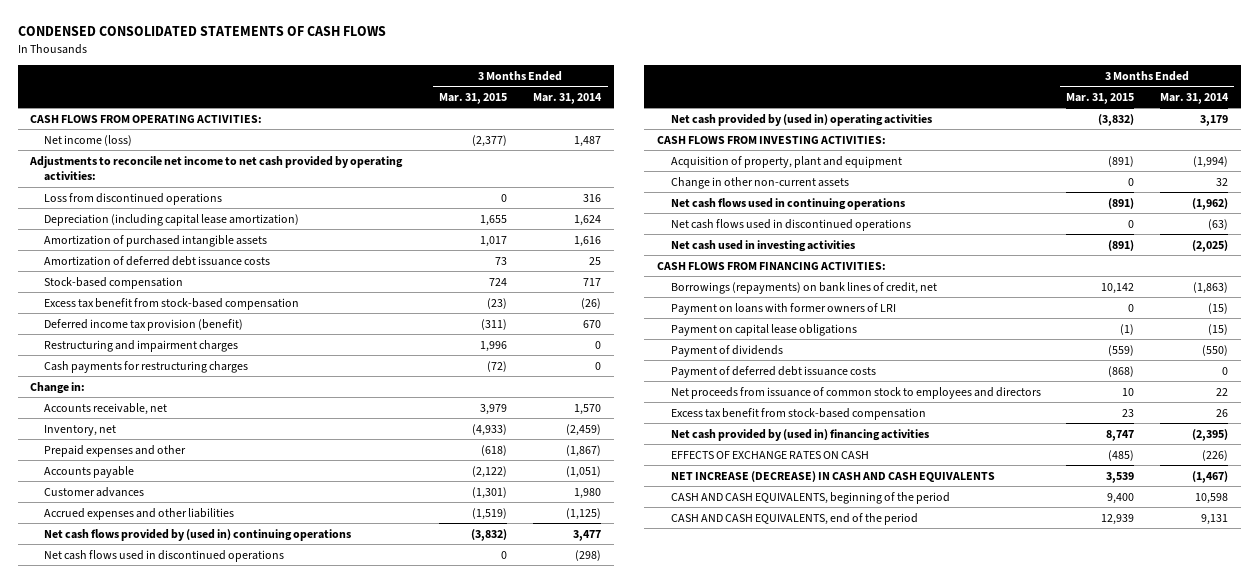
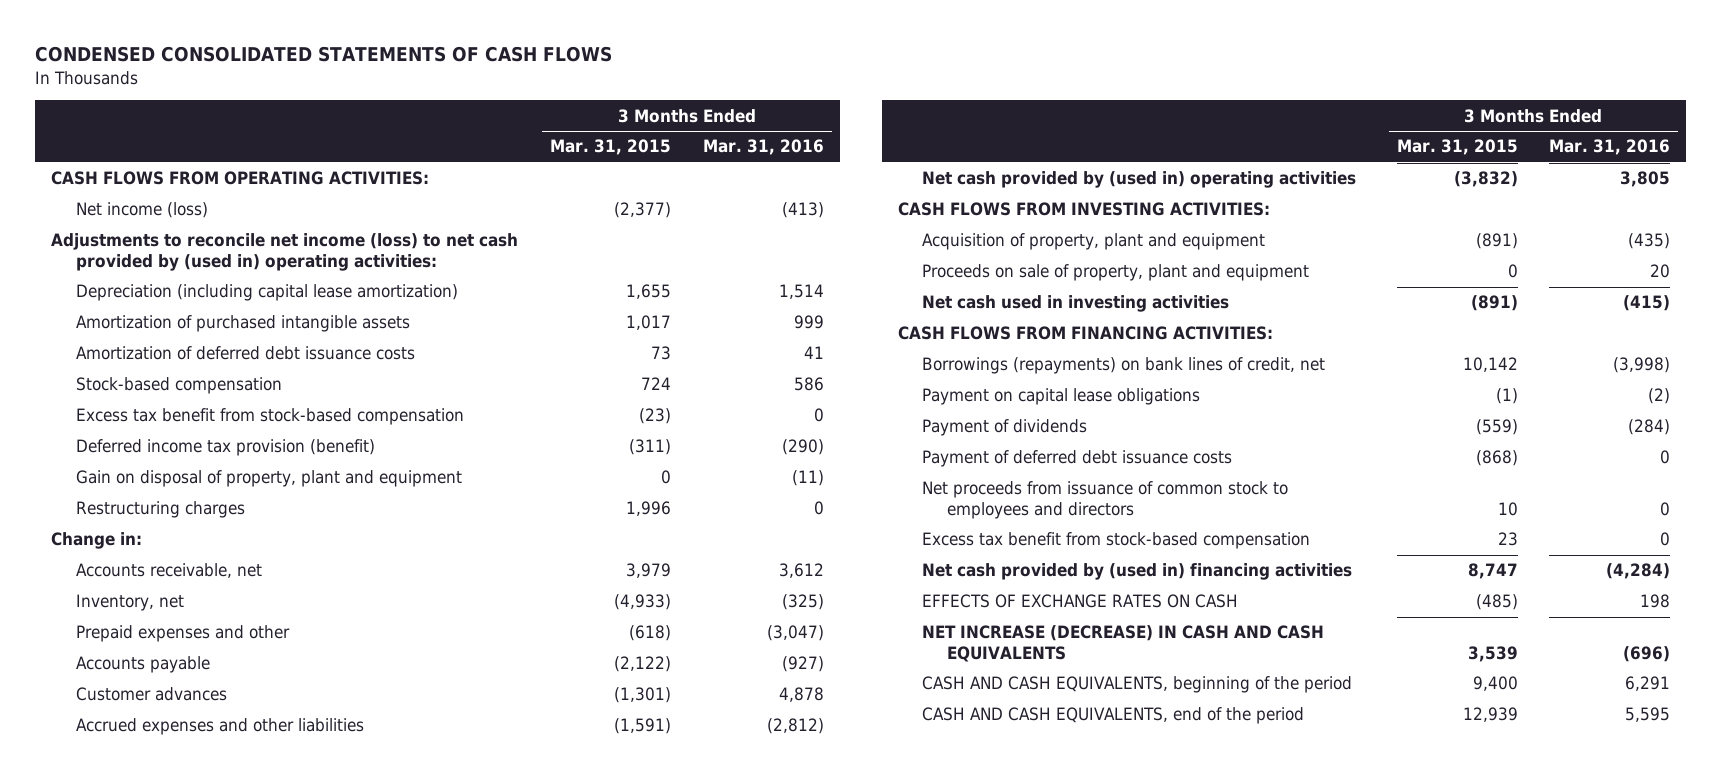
[533,92,603,104] Mar. 31, 2014 -> none
none -> [703,139,825,156] Mar. 31, 2016
[43,192,222,205] Loss from discontinued operations -> none
[29,155,404,182] Adjustments to reconcile net income to net cash provided by operating activities: -> [51,233,519,271] Adjustments to reconcile net income (loss) to net cash provided by (used in) operating activities:
[43,360,248,373] Cash payments for restructuring charges -> none
none -> [76,470,463,488] Gain on disposal of property, plant and equipment
[43,339,238,352] Restructuring and impairment charges -> [76,501,246,519] Restructuring charges
[43,528,351,541] Net cash flows provided by (used in) continuing operations -> none
[43,549,284,562] Net cash flows used in discontinued operations -> none
[472,507,508,520] (1,519) -> [614,718,672,735] (1,591)
[670,176,849,189] Change in other non-current assets -> none
[670,197,905,210] Net cash flows used in continuing operations -> none
[670,218,911,231] Net cash flows used in discontinued operations -> none
none -> [922,264,1310,282] Proceeds on sale of property, plant and equipment
[670,302,896,315] Payment on loans with former owners of LRI -> none

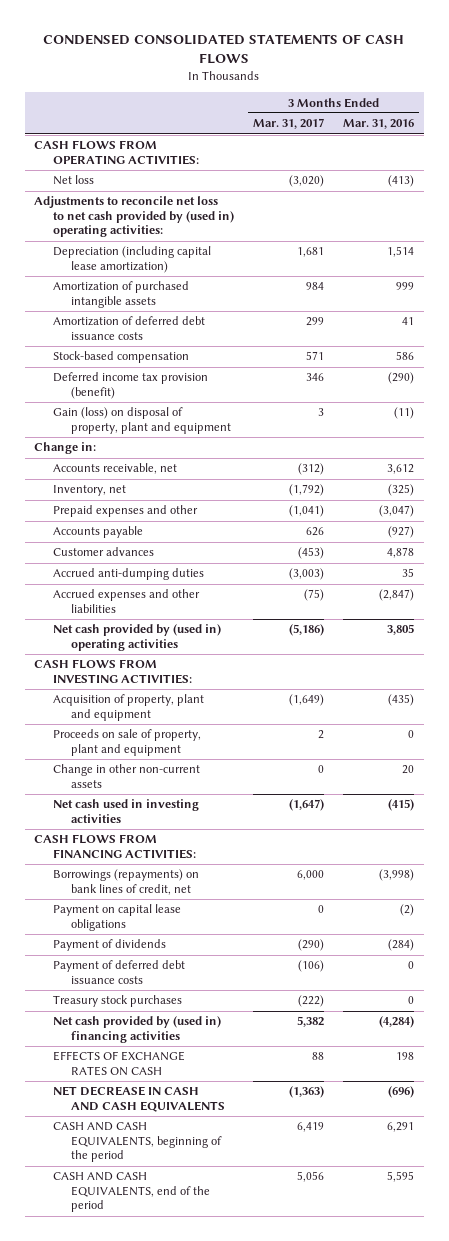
[550,139,672,156] Mar. 31, 2015 -> none
none -> [252,118,324,130] Mar. 31, 2017
[76,202,209,219] Net income (loss) -> [52,175,94,186] Net loss
[51,233,519,271] Adjustments to reconcile net income (loss) to net cash provided by (used in) operating activities: -> [34,196,234,238] Adjustments to reconcile net loss to net cash provided by (used in) operating activities:
[76,408,465,426] Excess tax benefit from stock-based compensation -> none
[76,501,246,519] Restructuring charges -> none
[76,470,463,488] Gain on disposal of property, plant and equipment -> [52,407,231,434] Gain (loss) on disposal of property, plant and equipment
none -> [52,568,204,581] Accrued anti-dumping duties
[767,718,825,735] (2,812) -> [379,589,415,602] (2,847)
[1650,264,1671,279] 20 -> [408,730,415,739] 0
none -> [52,764,200,788] Change in other non-current assets
[922,481,1289,519] Net proceeds from issuance of common stock to employees and directors -> none
[922,532,1311,550] Excess tax benefit from stock-based compensation -> none
none -> [52,995,182,1008] Treasury stock purchases
[922,625,1325,662] NET INCREASE (DECREASE) IN CASH AND CASH EQUIVALENTS -> [52,1086,225,1112] NET DECREASE IN CASH AND CASH EQUIVALENTS

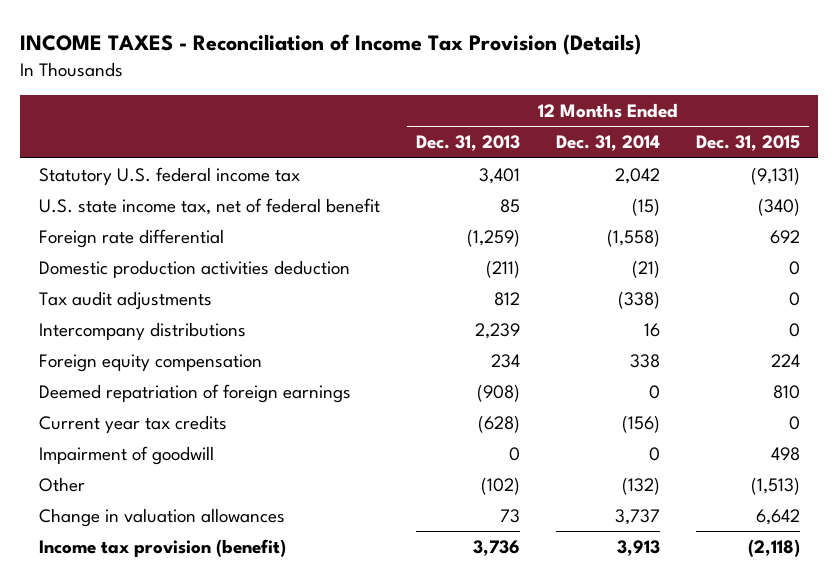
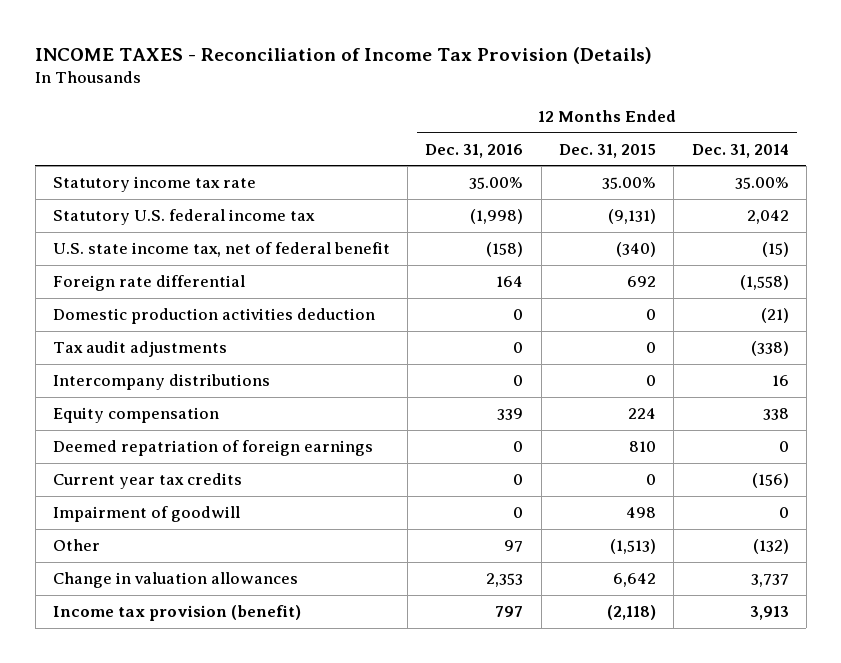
[415,135,520,152] Dec. 31, 2013 -> none
none -> [425,143,524,158] Dec. 31, 2016
none -> [52,176,256,193] Statutory income tax rate
[38,353,262,372] Foreign equity compensation -> [52,407,219,424] Equity compensation

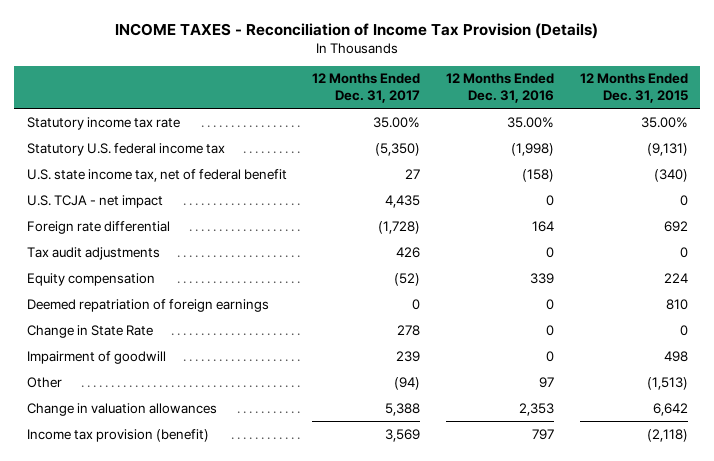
[691,143,789,158] Dec. 31, 2014 -> none
none -> [312,73,421,103] 12 Months Ended Dec. 31, 2017
none -> [26,194,163,208] U.S. TCJA - net impact
[52,308,375,325] Domestic production activities deduction -> none
[52,374,270,391] Intercompany distributions -> none
[52,473,242,490] Current year tax credits -> none
none -> [26,324,153,338] Change in State Rate

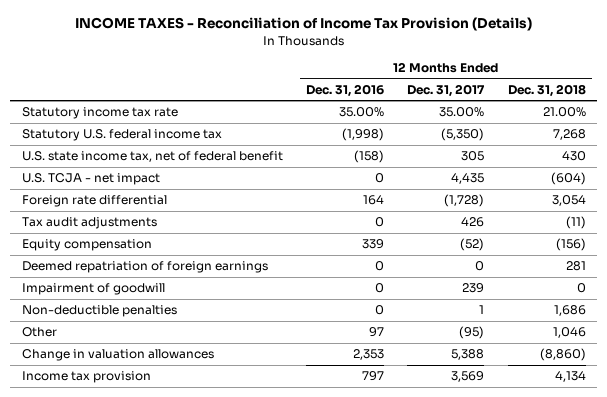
[579,73,688,103] 12 Months Ended Dec. 31, 2015 -> none
none -> [507,83,586,97] Dec. 31, 2018
[405,168,421,179] 27 -> [461,151,485,162] 305
[26,324,153,338] Change in State Rate -> none
none -> [21,305,177,318] Non-deductible penalties
[394,376,421,390] (94) -> [459,326,485,340] (95)
[26,428,209,442] Income tax provision (benefit) -> [21,371,151,384] Income tax provision

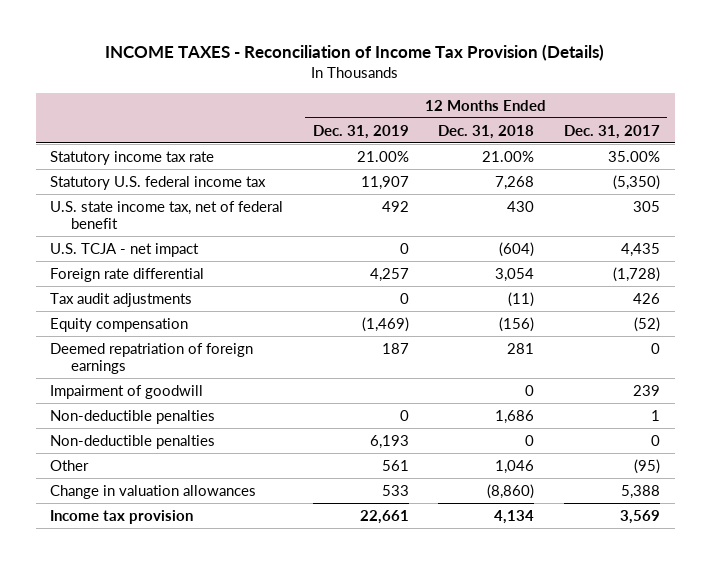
[305,83,384,97] Dec. 31, 2016 -> none
none -> [312,124,409,139] Dec. 31, 2019
none -> [50,434,216,449] Non-deductible penalties

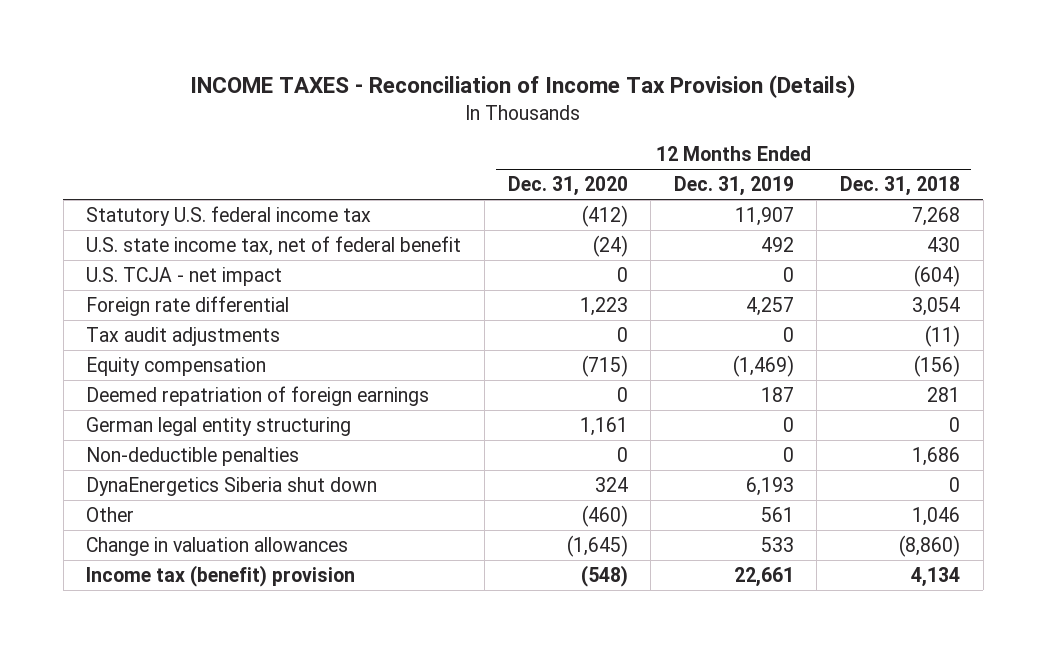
[563,124,660,139] Dec. 31, 2017 -> none
none -> [507,176,628,197] Dec. 31, 2020
[50,150,215,165] Statutory income tax rate -> none
[50,384,204,399] Impairment of goodwill -> none
none -> [86,416,352,436] German legal entity structuring
[50,434,216,449] Non-deductible penalties -> [86,476,378,496] DynaEnergetics Siberia shut down
[50,509,194,524] Income tax provision -> [86,564,356,587] Income tax (benefit) provision

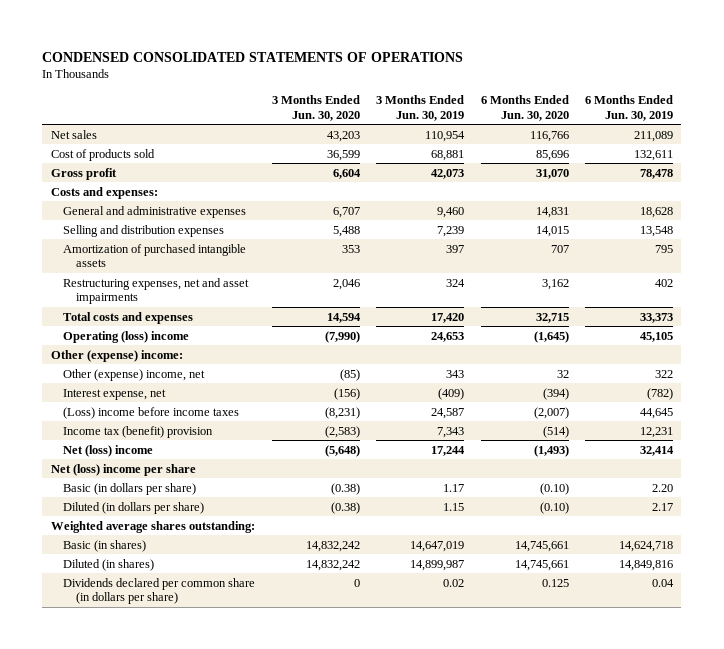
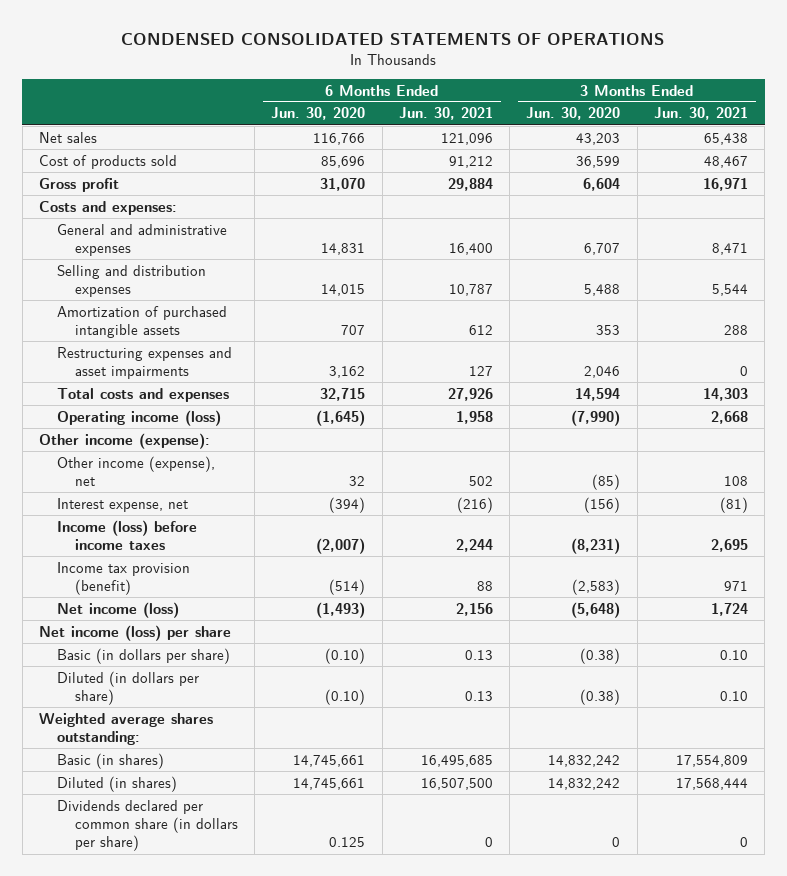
[376,95,465,121] 3 Months Ended Jun. 30, 2019 -> none
[584,95,673,121] 6 Months Ended Jun. 30, 2019 -> none
none -> [398,107,493,121] Jun. 30, 2021
none -> [653,107,748,121] Jun. 30, 2021
[63,277,250,305] Restructuring expenses, net and asset impairments -> [57,346,233,379] Restructuring expenses and asset impairments
[63,330,190,343] Operating (loss) income -> [57,409,222,426] Operating income (loss)
[50,349,183,362] Other (expense) income: -> [39,432,211,449] Other income (expense):
[63,368,206,381] Other (expense) income, net -> [57,455,216,486] Other income (expense), net
[63,406,240,419] (Loss) income before income taxes -> [57,519,198,550] Income (loss) before income taxes
[63,425,214,438] Income tax (benefit) provision -> [57,561,191,595] Income tax provision (benefit)
[63,444,154,457] Net (loss) income -> [57,601,180,618] Net income (loss)
[50,463,196,476] Net (loss) income per share -> [39,624,232,641] Net income (loss) per share

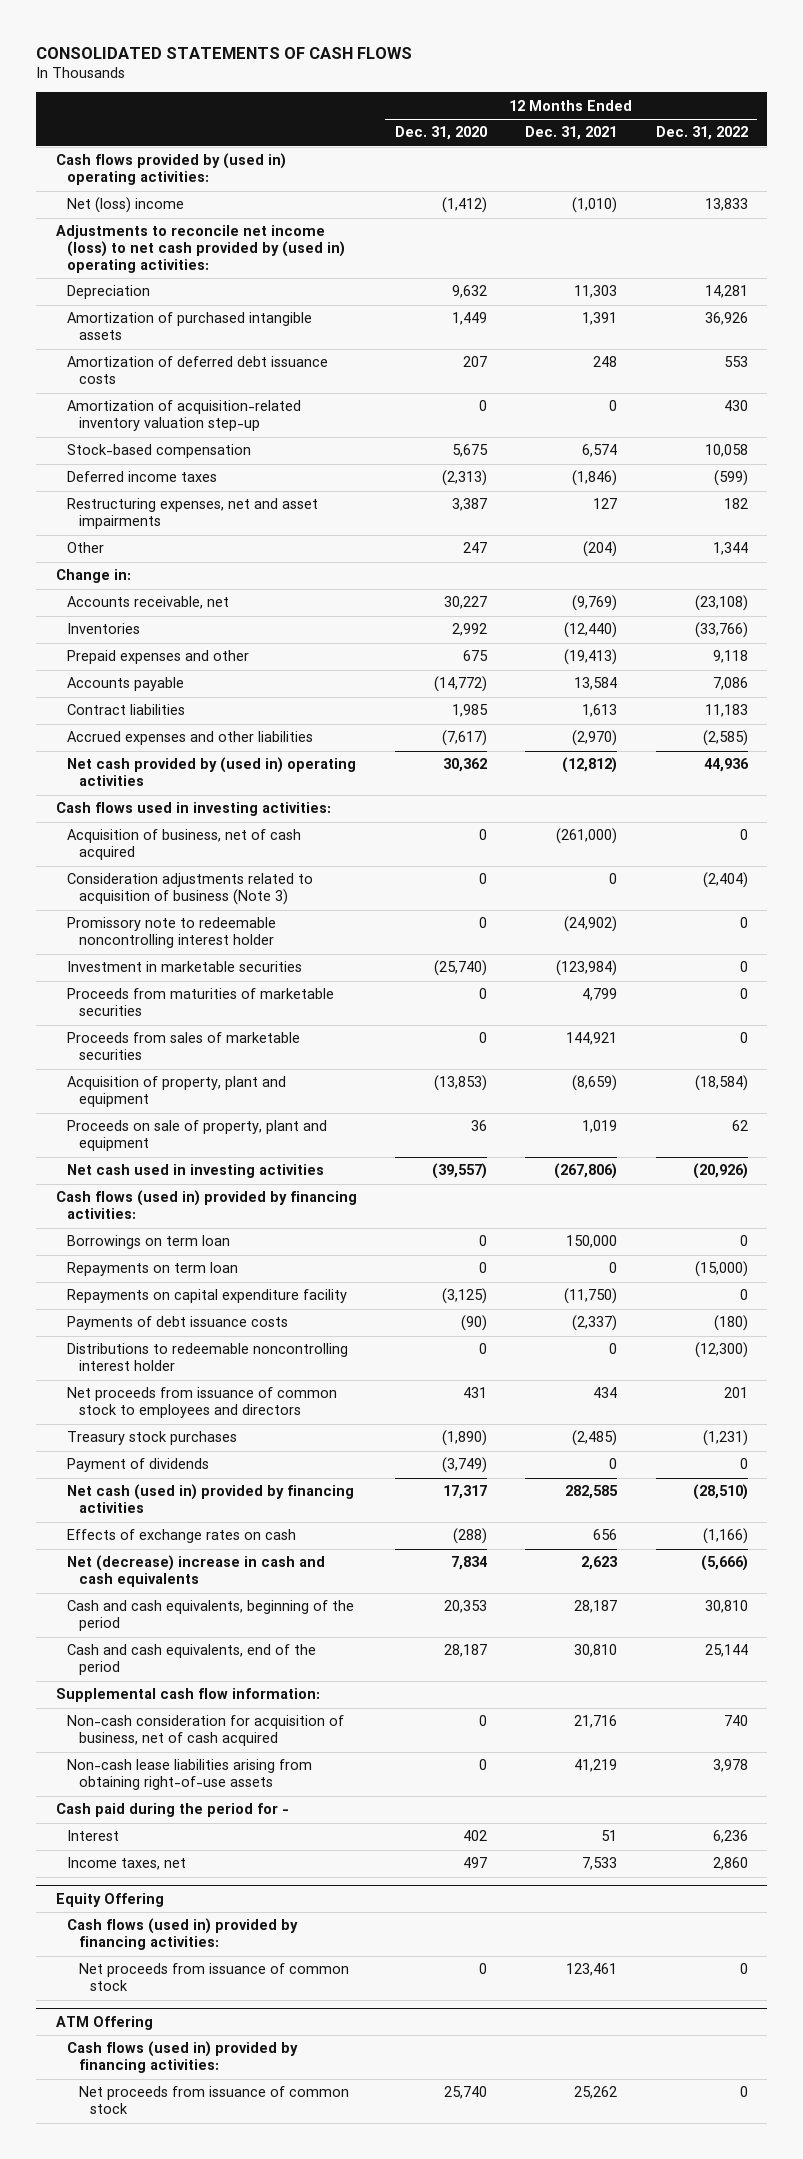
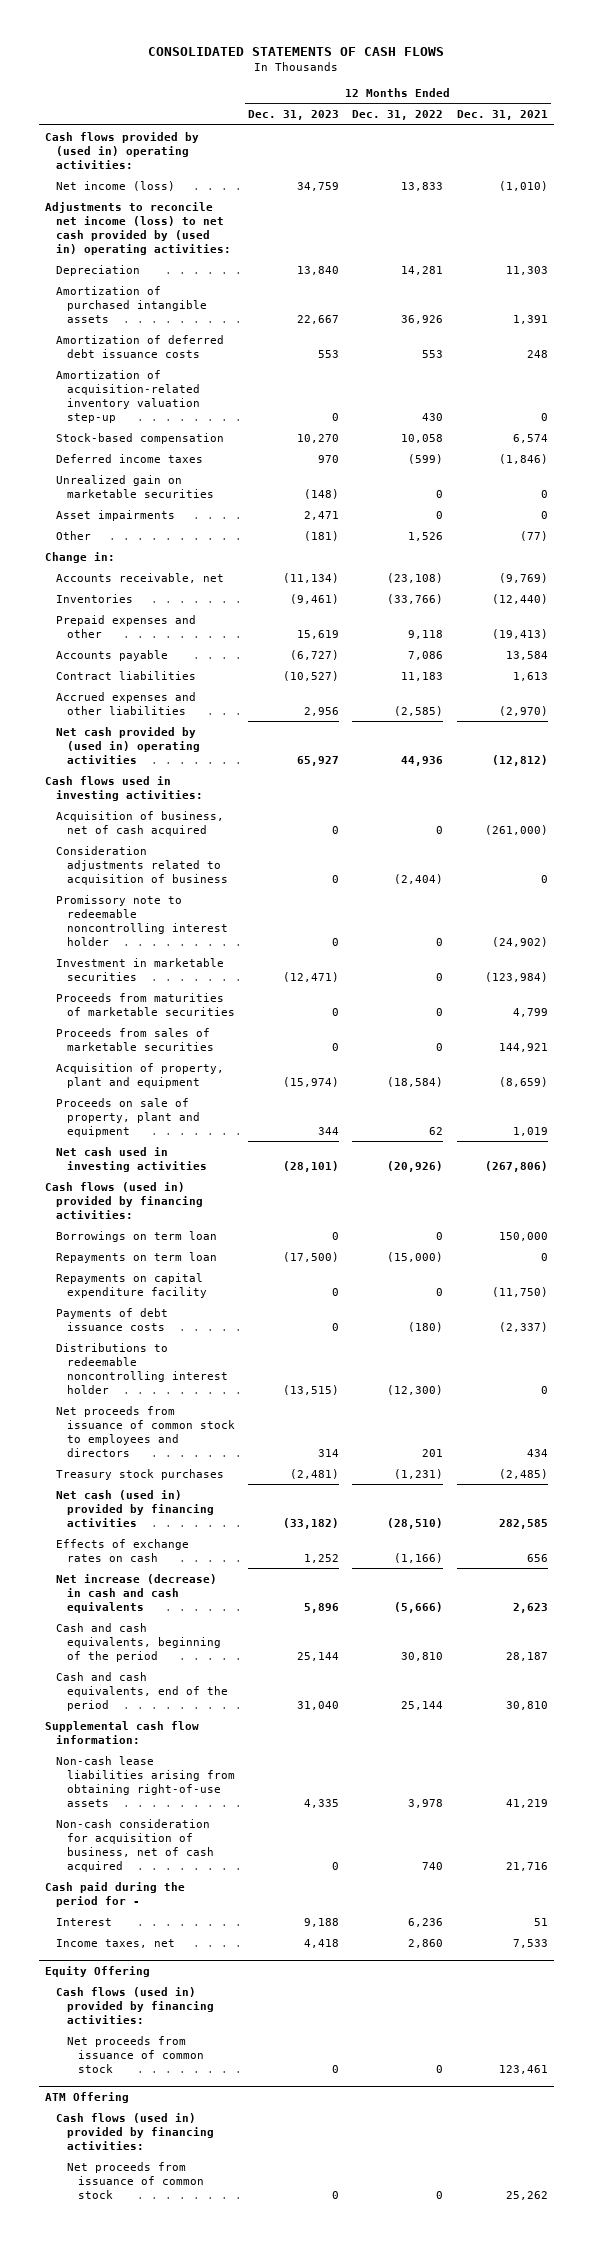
[395,126,488,141] Dec. 31, 2020 -> none
none -> [248,110,340,121] Dec. 31, 2023
[67,197,185,214] Net (loss) income -> [56,180,176,191] Net income (loss)
[67,498,319,530] Restructuring expenses, net and asset impairments -> none
none -> [56,474,215,498] Unrealized gain on marketable securities
none -> [56,509,176,521] Asset impairments
[583,541,618,558] (204) -> [519,530,548,541] (77)
[712,542,748,556] 1,344 -> [408,531,444,541] 1,526
[67,873,314,906] Consideration adjustments related to acquisition of business (Note 3) -> [56,845,229,885] Consideration adjustments related to acquisition of business
[67,1458,210,1473] Payment of dividends -> none
[67,1555,326,1588] Net (decrease) increase in cash and cash equivalents -> [56,1573,218,1613] Net increase (decrease) in cash and cash equivalents
[67,1715,345,1747] Non-cash consideration for acquisition of business, net of cash acquired -> [56,1818,215,1872] Non-cash consideration for acquisition of business, net of cash acquired

